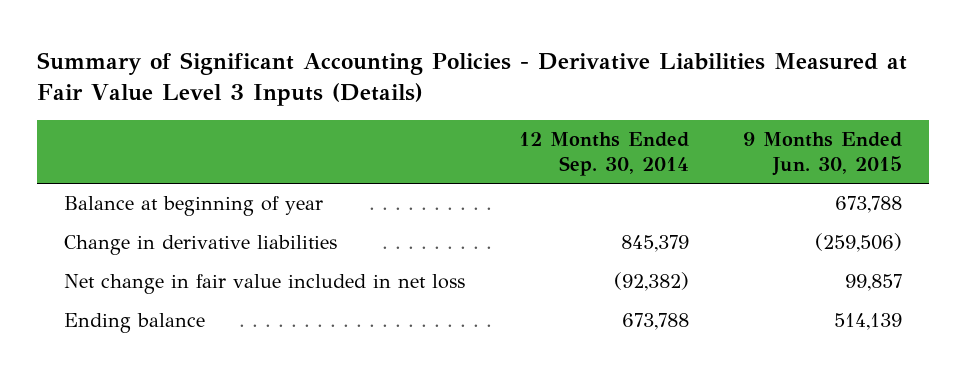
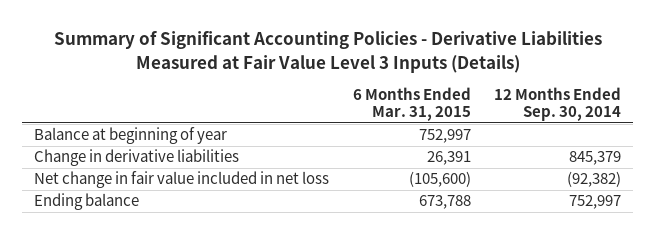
[742,132,902,176] 9 Months Ended Jun. 30, 2015 -> none
none -> [352,86,471,122] 6 Months Ended Mar. 31, 2015
[622,313,690,331] 673,788 -> [569,195,622,210] 752,997

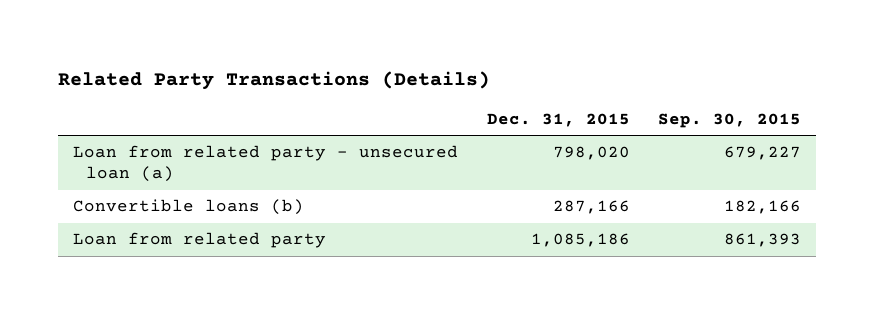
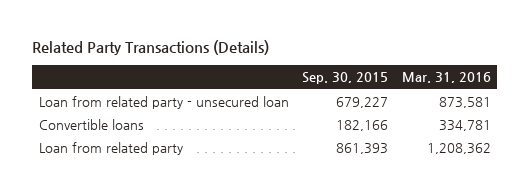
[486,113,630,128] Dec. 31, 2015 -> none
none -> [401,72,491,84] Mar. 31, 2016
[72,145,458,183] Loan from related party - unsecured loan (a) -> [39,96,290,110] Loan from related party - unsecured loan
[72,199,304,216] Convertible loans (b) -> [39,119,145,131] Convertible loans

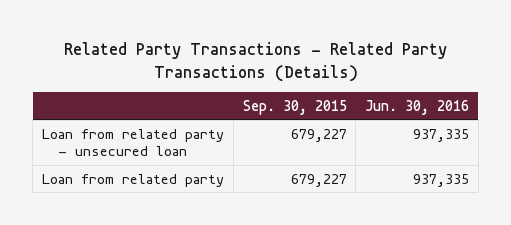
[32,40,270,56] Related Party Transactions (Details) -> [63,42,447,82] Related Party Transactions - Related Party Transactions (Details)
[401,72,491,84] Mar. 31, 2016 -> none
none -> [365,99,470,115] Jun. 30, 2016
[39,119,145,131] Convertible loans -> none
[336,143,389,155] 861,393 -> [290,173,347,187] 679,227

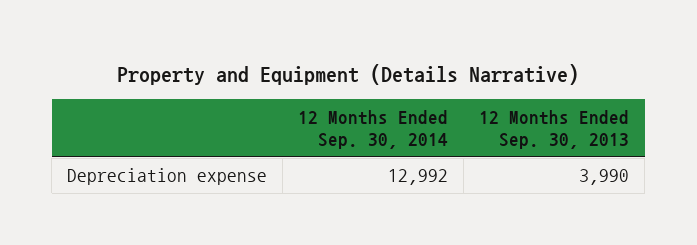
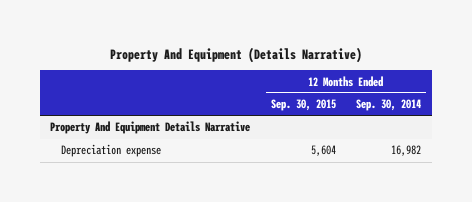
[117,63,580,85] Property and Equipment (Details Narrative) -> [109,46,362,63] Property And Equipment (Details Narrative)
[479,109,630,150] 12 Months Ended Sep. 30, 2013 -> none
none -> [270,99,336,112] Sep. 30, 2015
none -> [50,121,251,135] Property And Equipment Details Narrative
[388,169,449,186] 12,992 -> [391,145,422,157] 16,982

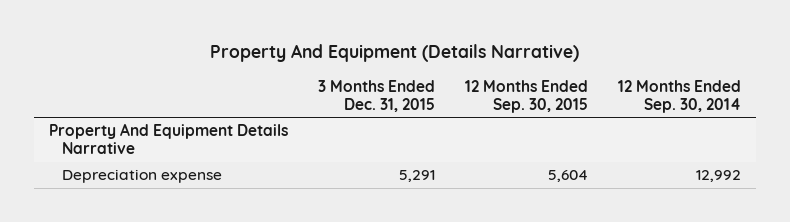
none -> [318,80,436,112] 3 Months Ended Dec. 31, 2015
[391,145,422,157] 16,982 -> [696,170,742,183] 12,992

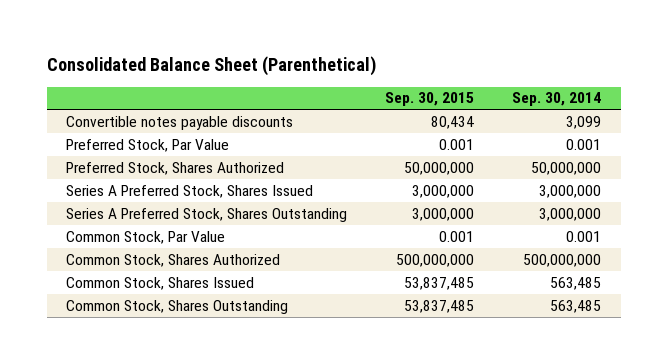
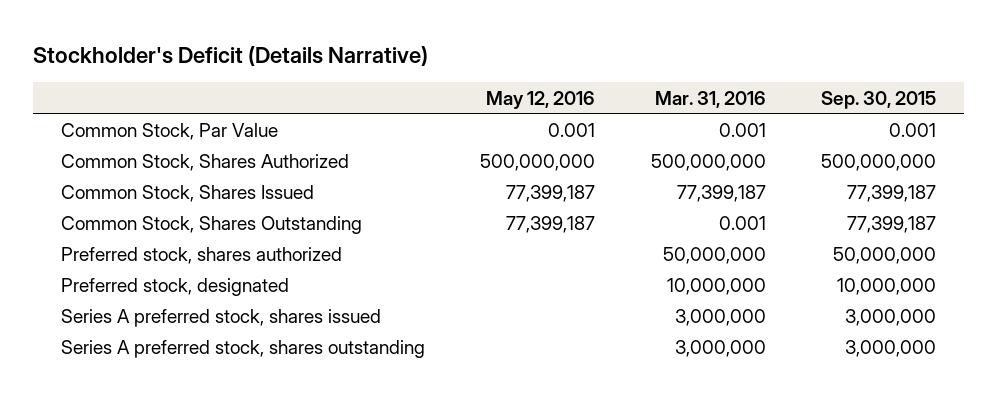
[46,55,376,76] Consolidated Balance Sheet (Parenthetical) -> [33,45,429,66] Stockholder's Deficit (Details Narrative)
[512,92,602,107] Sep. 30, 2014 -> none
none -> [486,90,596,109] May 12, 2016
none -> [654,90,766,108] Mar. 31, 2016
[65,115,293,130] Convertible notes payable discounts -> none
[65,138,229,152] Preferred Stock, Par Value -> none
[65,161,284,175] Preferred Stock, Shares Authorized -> none
[65,184,313,198] Series A Preferred Stock, Shares Issued -> none
[65,207,347,222] Series A Preferred Stock, Shares Outstanding -> none
[404,276,475,290] 53,837,485 -> [847,184,937,202] 77,399,187
[404,299,475,313] 53,837,485 -> [847,215,937,233] 77,399,187
none -> [60,246,342,264] Preferred stock, shares authorized
none -> [60,277,289,296] Preferred stock, designated
none -> [60,308,381,327] Series A preferred stock, shares issued
none -> [60,339,425,358] Series A preferred stock, shares outstanding

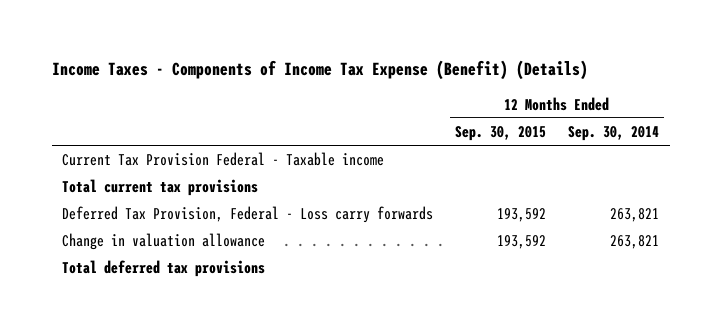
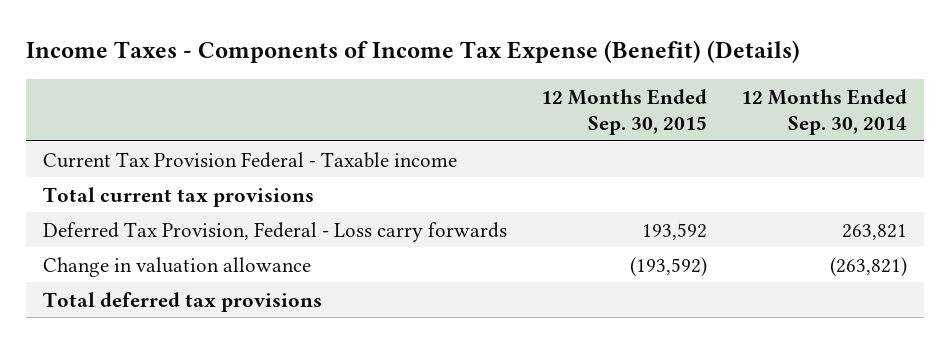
[497,234,547,249] 193,592 -> [630,256,708,277] (193,592)
[610,234,660,249] 263,821 -> [830,256,908,277] (263,821)

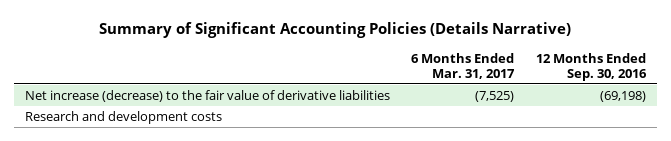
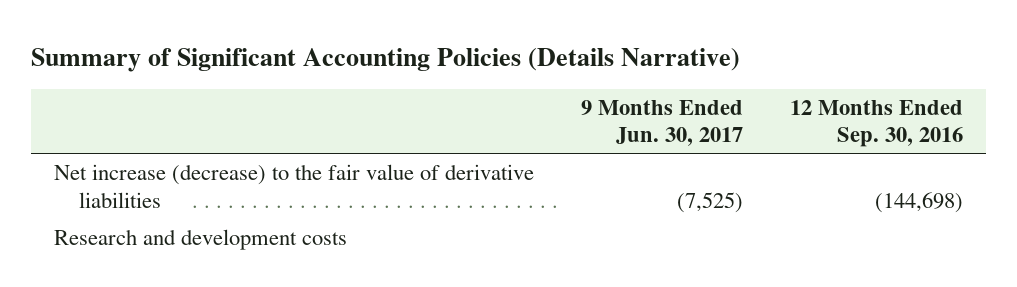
[411,52,516,79] 6 Months Ended Mar. 31, 2017 -> none
none -> [581,99,744,147] 9 Months Ended Jun. 30, 2017
[600,91,647,103] (69,198) -> [874,191,963,213] (144,698)

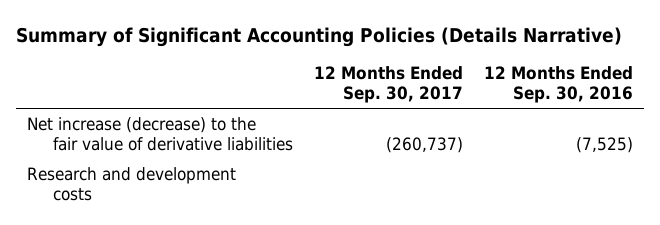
[581,99,744,147] 9 Months Ended Jun. 30, 2017 -> none
none -> [313,65,463,104] 12 Months Ended Sep. 30, 2017
[874,191,963,213] (144,698) -> [576,137,634,154] (7,525)

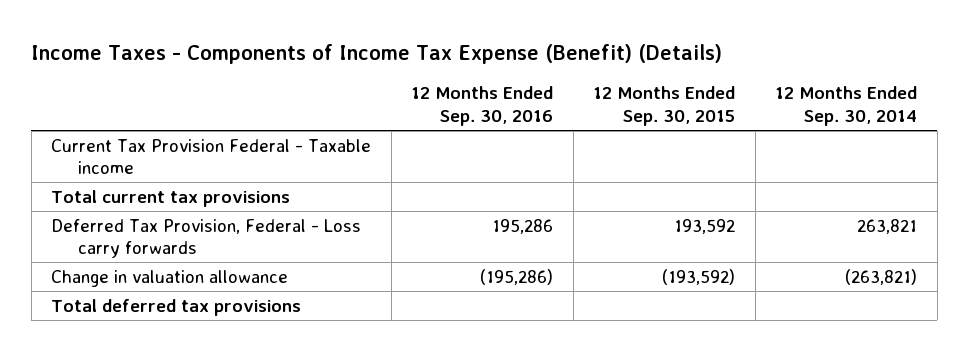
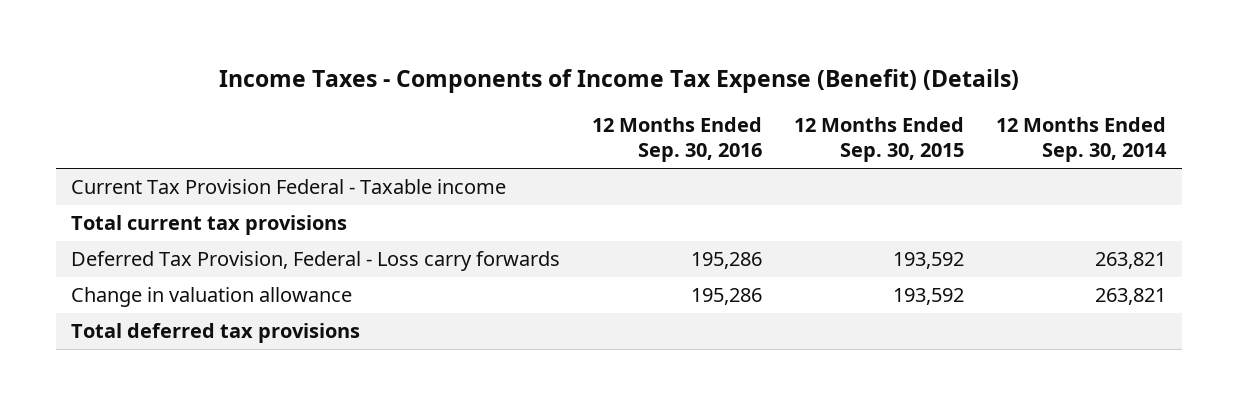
[480,268,554,285] (195,286) -> [691,288,763,306] 195,286
[662,268,736,285] (193,592) -> [892,288,964,306] 193,592
[845,268,918,285] (263,821) -> [1094,288,1166,306] 263,821

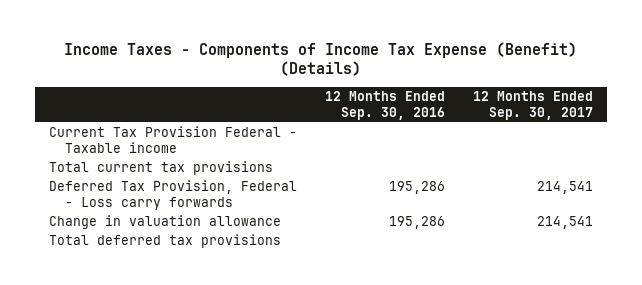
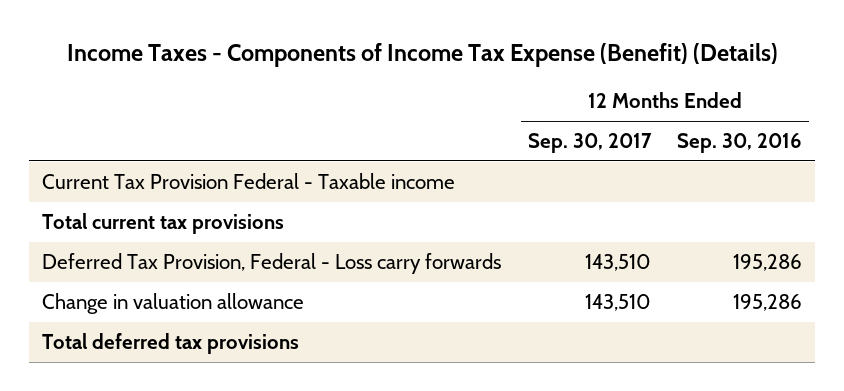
[536,181,593,195] 214,541 -> [584,253,651,271] 143,510
[536,216,593,230] 214,541 -> [584,293,651,311] 143,510

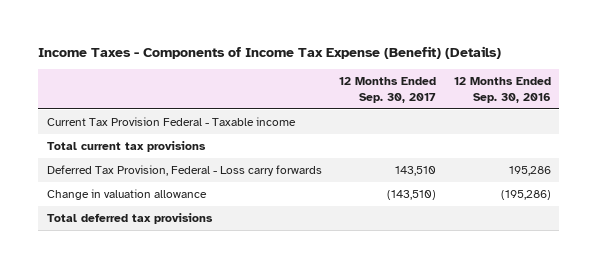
[584,293,651,311] 143,510 -> [387,190,437,201] (143,510)
[733,293,803,311] 195,286 -> [500,190,551,201] (195,286)

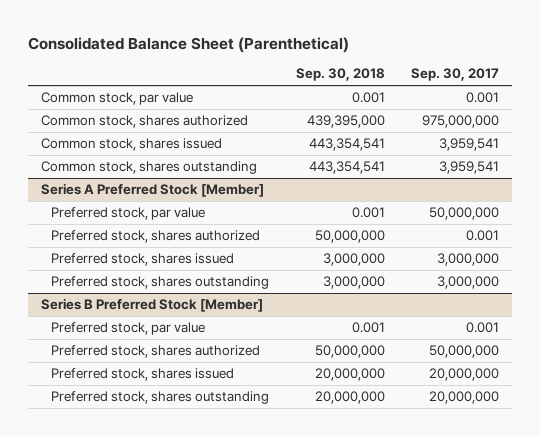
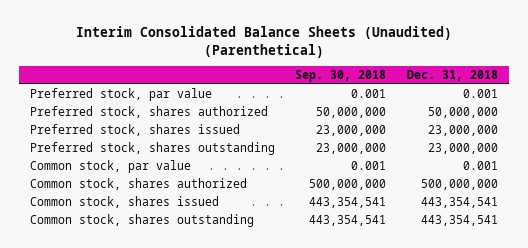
[28,36,350,53] Consolidated Balance Sheet (Parenthetical) -> [75,25,452,58] Interim Consolidated Balance Sheets (Unaudited) (Parenthetical)
[410,68,499,82] Sep. 30, 2017 -> none
none -> [407,69,499,81] Dec. 31, 2018
none -> [29,87,212,101] Preferred stock, par value
none -> [29,105,268,118] Preferred stock, shares authorized
none -> [29,123,240,136] Preferred stock, shares issued
none -> [29,141,275,155] Preferred stock, shares outstanding
[306,115,385,129] 439,395,000 -> [309,178,387,190] 500,000,000
[41,183,265,198] Series A Preferred Stock [Member] -> none
[51,207,206,221] Preferred stock, par value -> none
[51,230,261,244] Preferred stock, shares authorized -> none
[51,253,235,267] Preferred stock, shares issued -> none
[51,276,270,290] Preferred stock, shares outstanding -> none
[41,298,264,313] Series B Preferred Stock [Member] -> none
[51,322,206,336] Preferred stock, par value -> none
[51,345,261,359] Preferred stock, shares authorized -> none
[51,368,235,382] Preferred stock, shares issued -> none
[51,391,270,405] Preferred stock, shares outstanding -> none

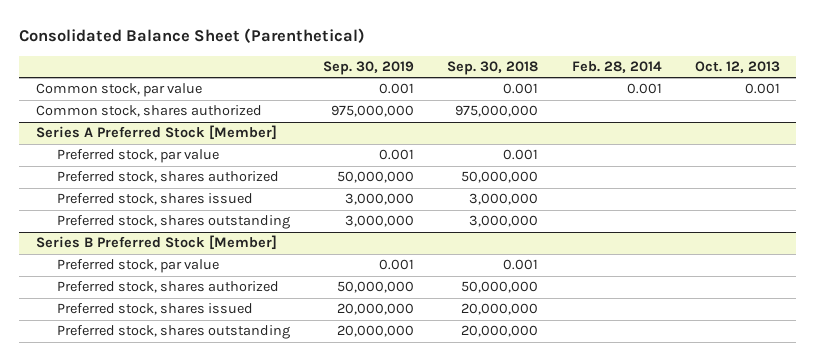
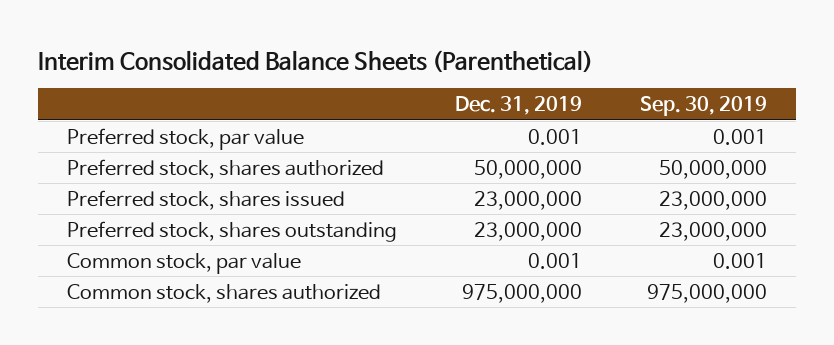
[19,28,366,44] Consolidated Balance Sheet (Parenthetical) -> [38,49,594,73] Interim Consolidated Balance Sheets (Parenthetical)
[447,61,539,76] Sep. 30, 2018 -> none
[571,61,662,74] Feb. 28, 2014 -> none
[694,61,780,74] Oct. 12, 2013 -> none
none -> [454,96,582,116] Dec. 31, 2019
[35,125,277,141] Series A Preferred Stock [Member] -> none
[35,235,277,251] Series B Preferred Stock [Member] -> none
[57,259,220,274] Preferred stock, par value -> none
[57,281,280,294] Preferred stock, shares authorized -> none
[57,303,254,316] Preferred stock, shares issued -> none
[57,325,291,340] Preferred stock, shares outstanding -> none
[345,193,415,206] 3,000,000 -> [658,190,767,210] 23,000,000
[345,215,415,228] 3,000,000 -> [658,221,767,241] 23,000,000
[35,83,202,98] Common stock, par value -> [67,252,302,274] Common stock, par value
[35,105,262,118] Common stock, shares authorized -> [67,283,382,303] Common stock, shares authorized

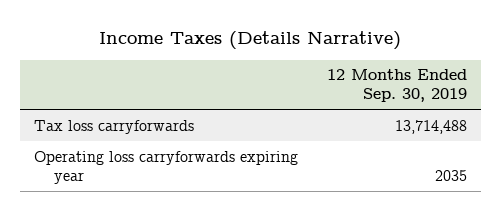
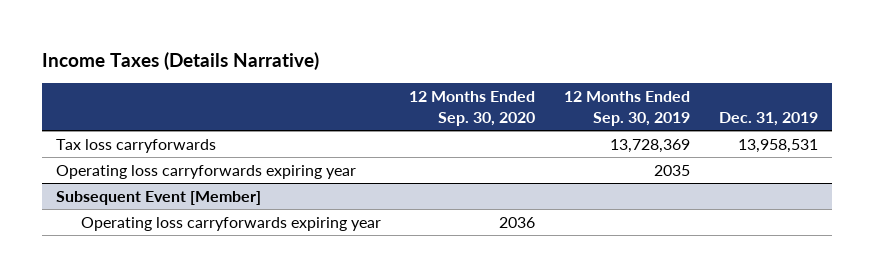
none -> [409,90,536,126] 12 Months Ended Sep. 30, 2020
none -> [718,111,818,126] Dec. 31, 2019
[394,119,467,134] 13,714,488 -> [609,138,690,153] 13,728,369
none -> [55,190,261,205] Subsequent Event [Member]
none -> [80,216,381,231] Operating loss carryforwards expiring year

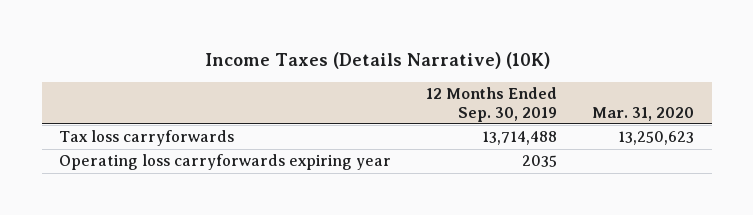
[41,51,319,70] Income Taxes (Details Narrative) -> [204,52,550,70] Income Taxes (Details Narrative) (10K)
[409,90,536,126] 12 Months Ended Sep. 30, 2020 -> none
[718,111,818,126] Dec. 31, 2019 -> none
none -> [592,106,695,121] Mar. 31, 2020
[609,138,690,153] 13,728,369 -> [482,131,558,146] 13,714,488
[55,190,261,205] Subsequent Event [Member] -> none
[80,216,381,231] Operating loss carryforwards expiring year -> none

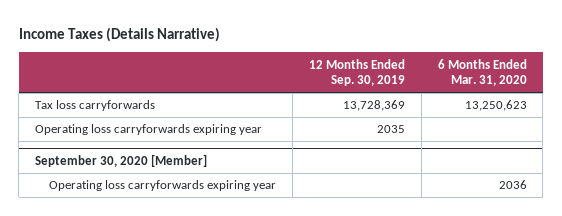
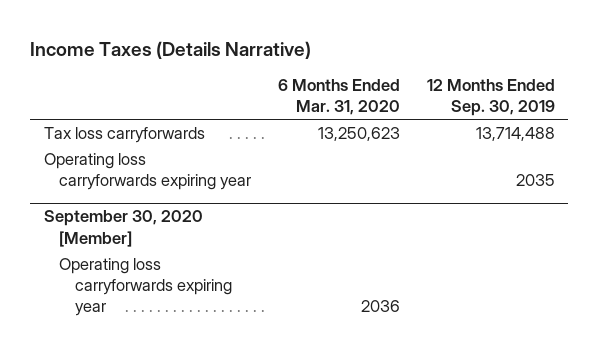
[342,100,405,112] 13,728,369 -> [475,126,555,141] 13,714,488

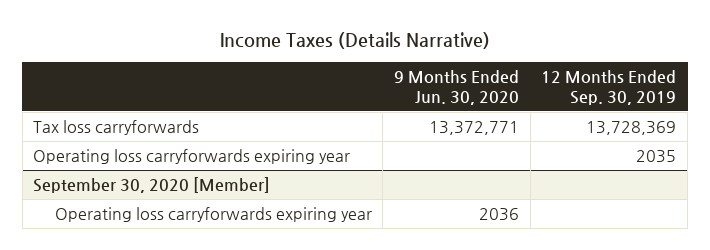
[278,79,401,116] 6 Months Ended Mar. 31, 2020 -> none
none -> [394,70,520,105] 9 Months Ended Jun. 30, 2020
[475,126,555,141] 13,714,488 -> [586,121,677,136] 13,728,369

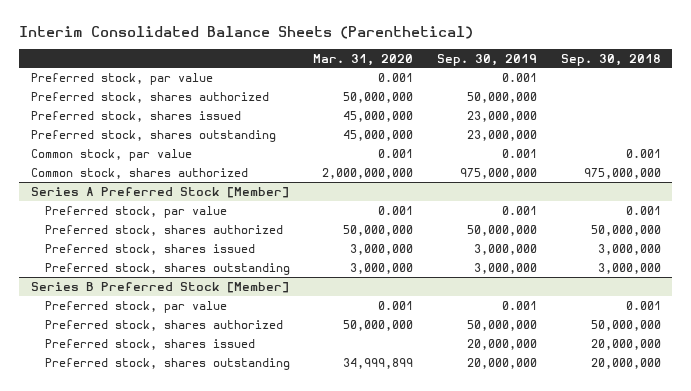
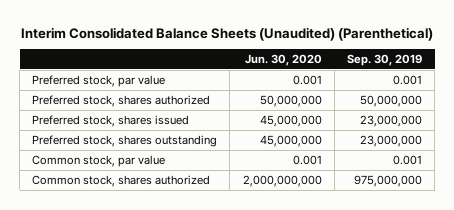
[18,26,473,40] Interim Consolidated Balance Sheets (Parenthetical) -> [21,26,434,41] Interim Consolidated Balance Sheets (Unaudited) (Parenthetical)
[313,53,414,66] Mar. 31, 2020 -> none
[560,53,661,66] Sep. 30, 2018 -> none
none -> [244,54,322,67] Jun. 30, 2020
[30,186,289,198] Series A Preferred Stock [Member] -> none
[44,205,227,218] Preferred stock, par value -> none
[44,224,283,236] Preferred stock, shares authorized -> none
[44,243,255,255] Preferred stock, shares issued -> none
[44,262,290,275] Preferred stock, shares outstanding -> none
[30,281,289,293] Series B Preferred Stock [Member] -> none
[44,300,227,313] Preferred stock, par value -> none
[44,319,283,331] Preferred stock, shares authorized -> none
[44,338,255,350] Preferred stock, shares issued -> none
[44,357,290,370] Preferred stock, shares outstanding -> none

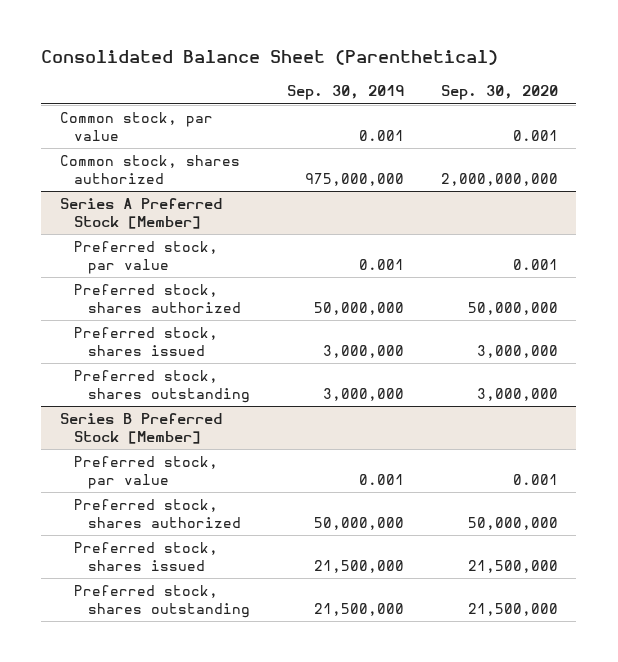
[21,26,434,41] Interim Consolidated Balance Sheets (Unaudited) (Parenthetical) -> [41,50,499,66] Consolidated Balance Sheet (Parenthetical)
[244,54,322,67] Jun. 30, 2020 -> none
none -> [440,85,558,101] Sep. 30, 2020
[32,74,166,87] Preferred stock, par value -> none
[32,94,211,107] Preferred stock, shares authorized -> none
[32,114,190,127] Preferred stock, shares issued -> none
[32,134,218,147] Preferred stock, shares outstanding -> none
none -> [59,198,222,229] Series A Preferred Stock [Member]
none -> [73,241,218,274] Preferred stock, par value
none -> [73,284,241,313] Preferred stock, shares authorized
none -> [73,327,218,356] Preferred stock, shares issued
none -> [73,370,250,403] Preferred stock, shares outstanding
none -> [59,413,222,444] Series B Preferred Stock [Member]
none -> [73,456,218,489] Preferred stock, par value
none -> [73,499,241,528] Preferred stock, shares authorized
none -> [73,542,218,571] Preferred stock, shares issued
none -> [73,585,250,618] Preferred stock, shares outstanding

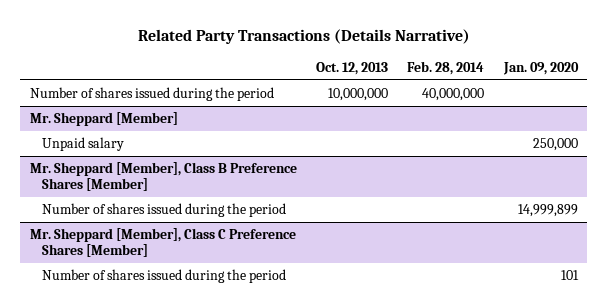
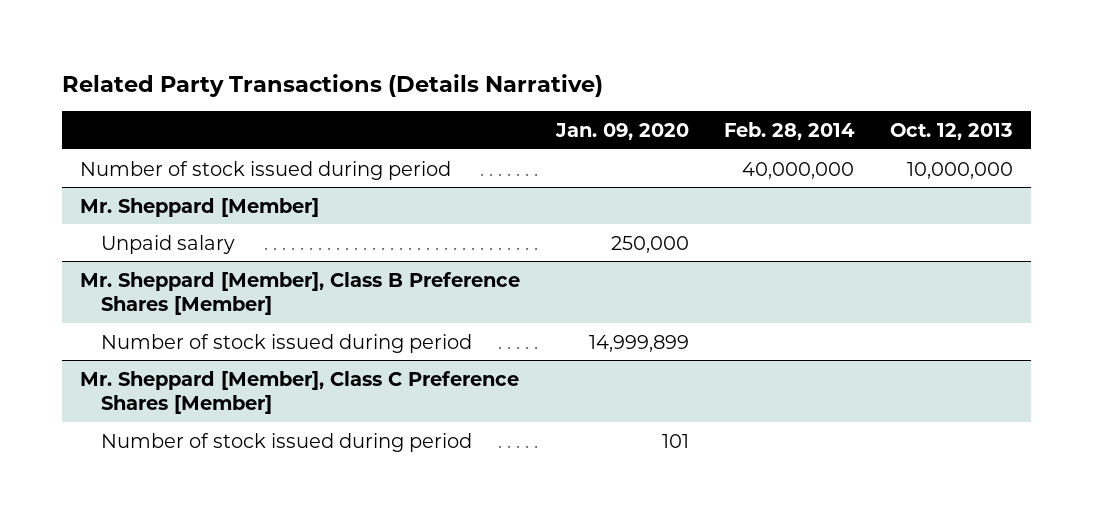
[29,87,274,102] Number of shares issued during the period -> [79,160,451,180] Number of stock issued during period
[42,203,287,218] Number of shares issued during the period -> [100,333,472,353] Number of stock issued during period
[42,269,287,284] Number of shares issued during the period -> [100,432,472,452] Number of stock issued during period

